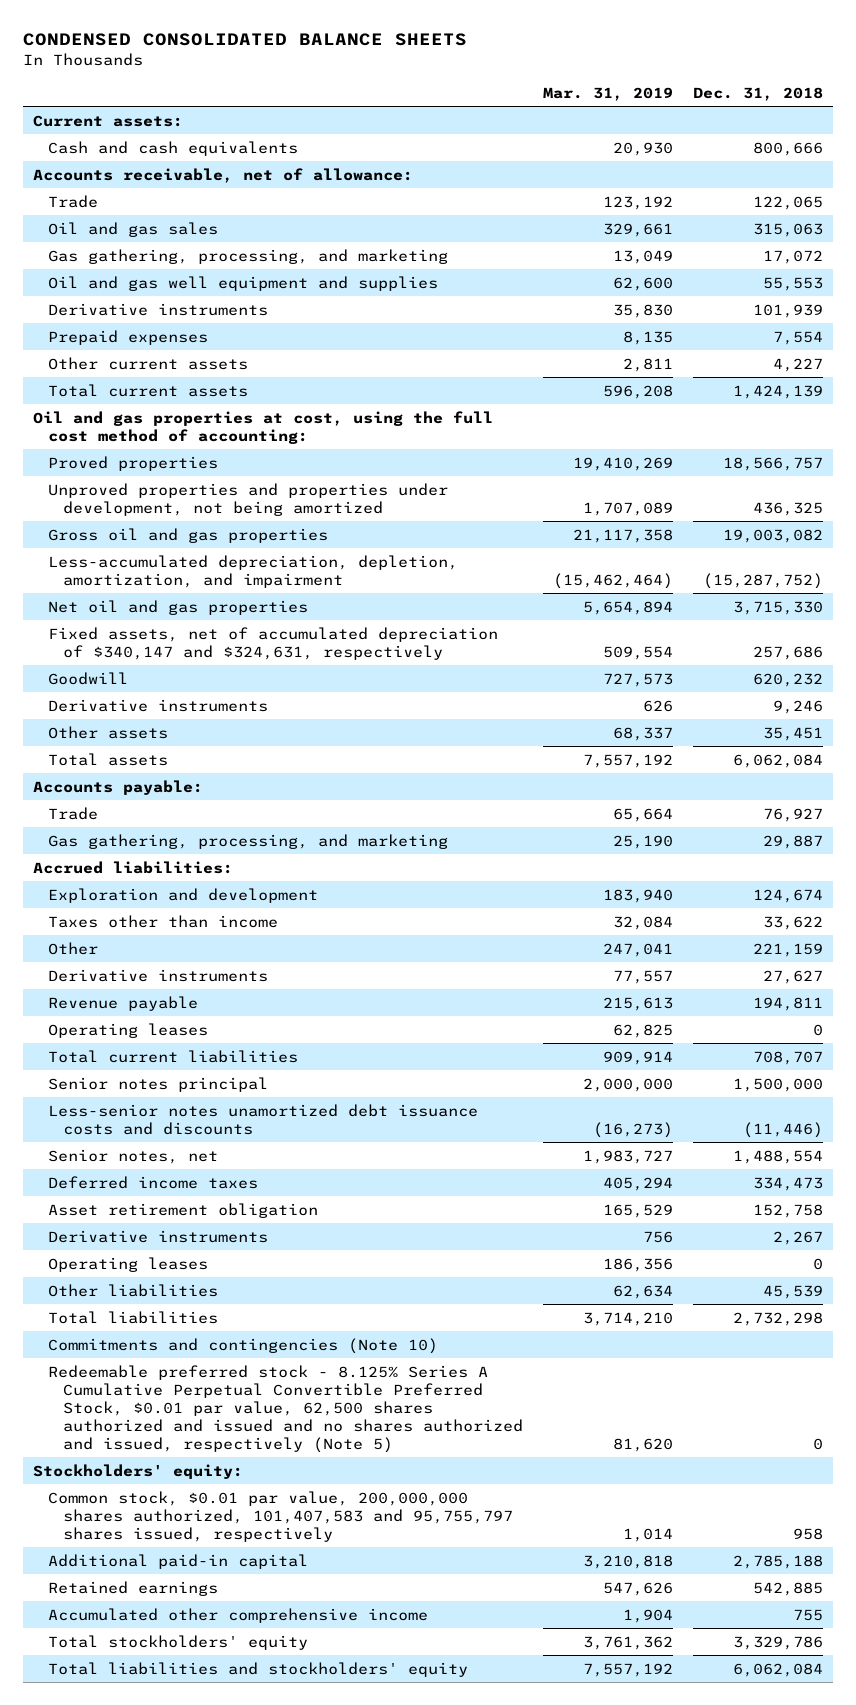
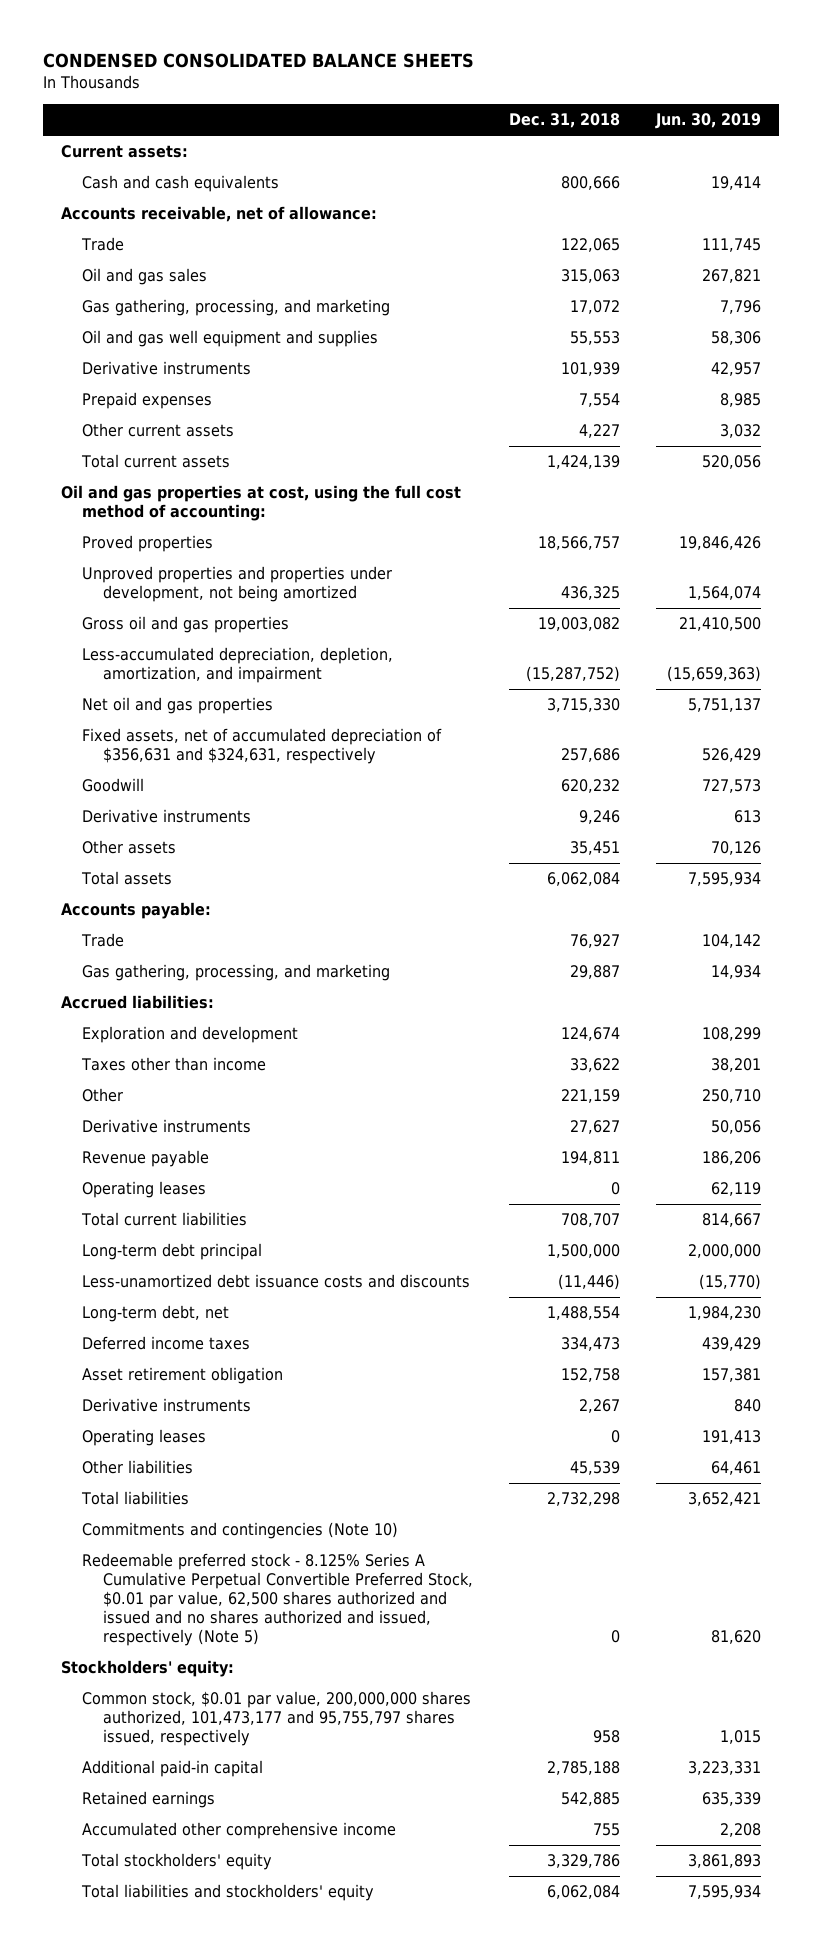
[542,87,673,102] Mar. 31, 2019 -> none
none -> [654,113,761,130] Jun. 30, 2019
[47,626,498,660] Fixed assets, net of accumulated depreciation of $340,147 and $324,631, respectively -> [81,728,442,765] Fixed assets, net of accumulated depreciation of $356,631 and $324,631, respectively
[47,1076,268,1092] Senior notes principal -> [81,1243,262,1261] Long-term debt principal
[47,1103,478,1135] Less-senior notes unamortized debt issuance costs and discounts -> [81,1274,470,1289] Less-unamortized debt issuance costs and discounts
[47,1148,218,1164] Senior notes, net -> [81,1305,229,1323] Long-term debt, net
[47,1490,513,1542] Common stock, $0.01 par value, 200,000,000 shares authorized, 101,407,583 and 95,755,797 shares issued, respectively -> [81,1691,471,1747] Common stock, $0.01 par value, 200,000,000 shares authorized, 101,473,177 and 95,755,797 shares issued, respectively

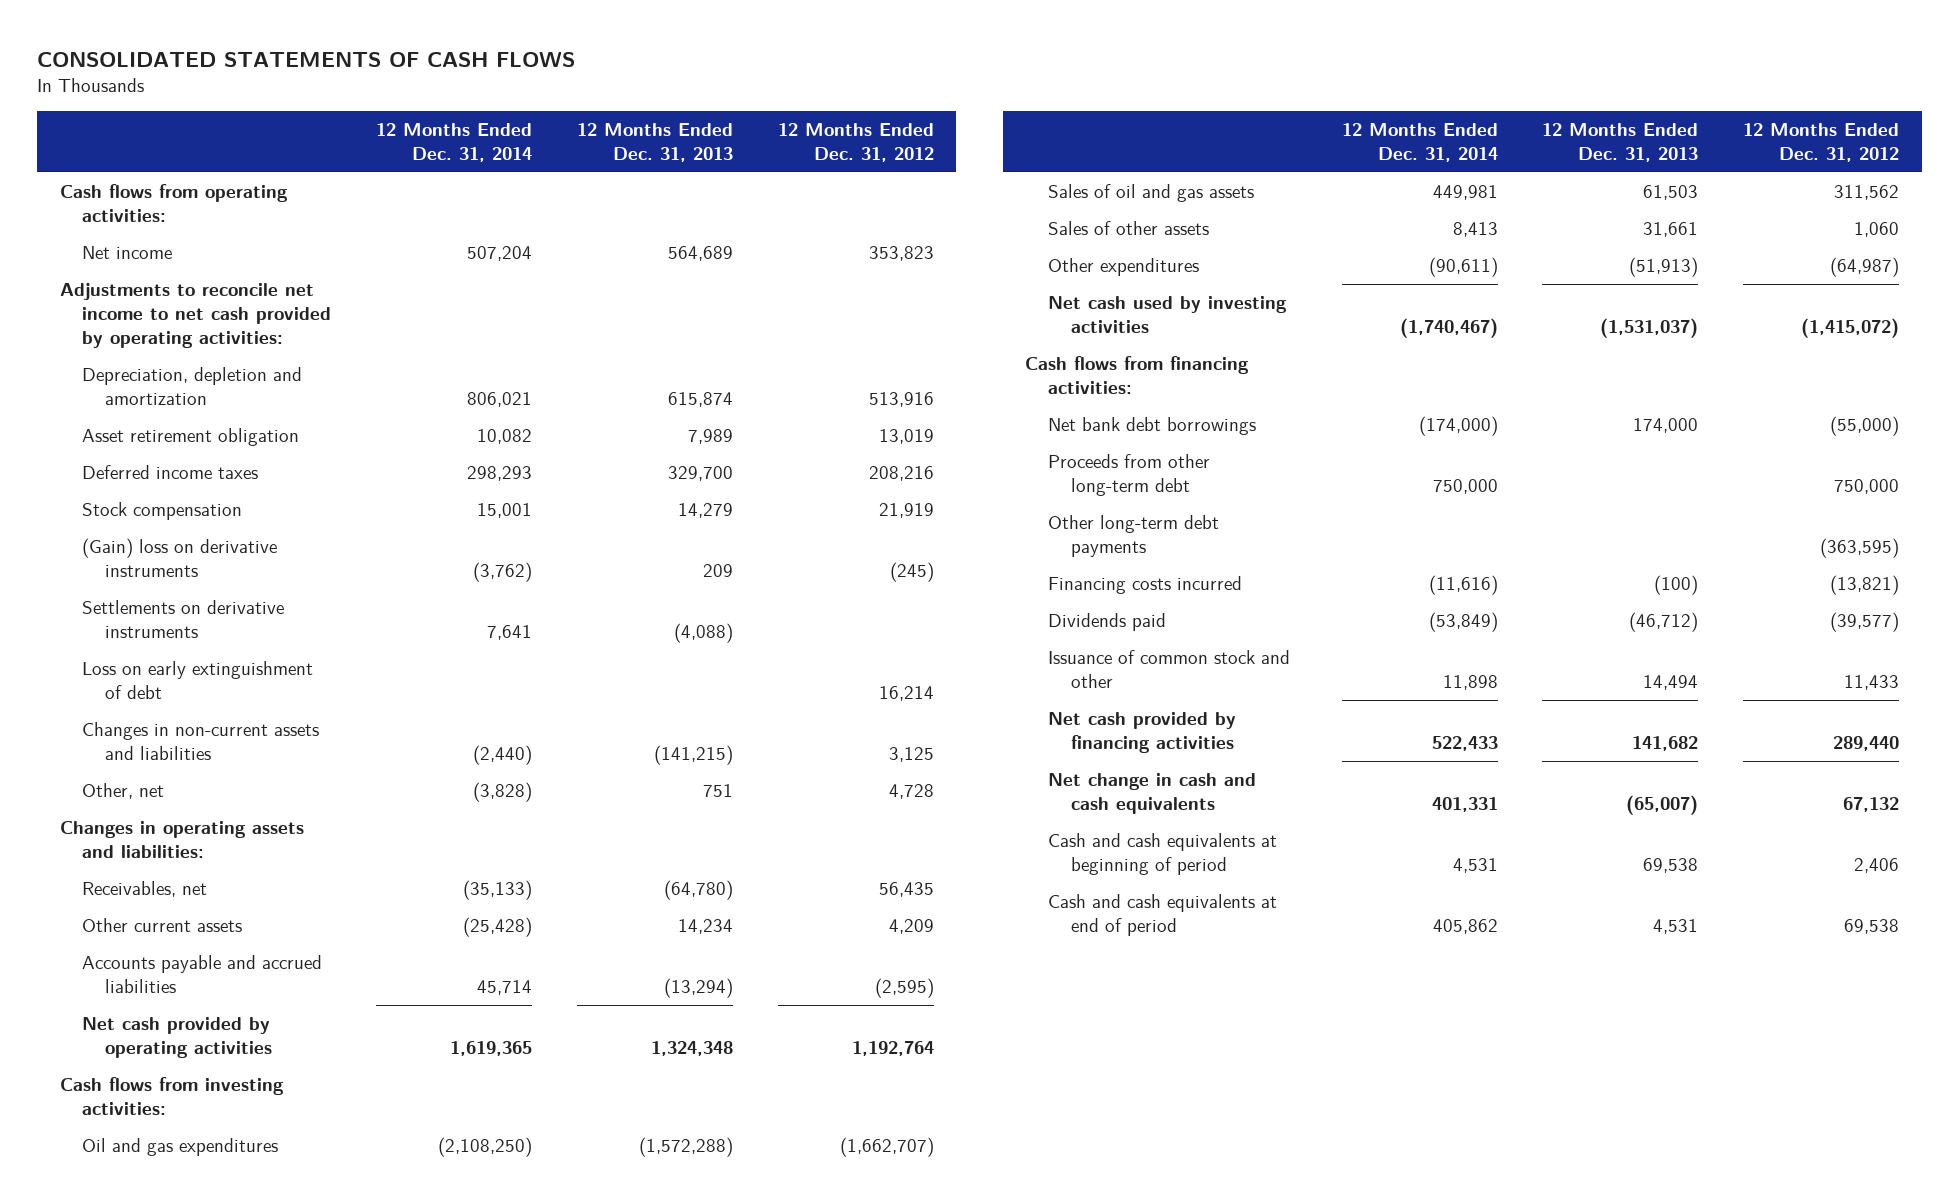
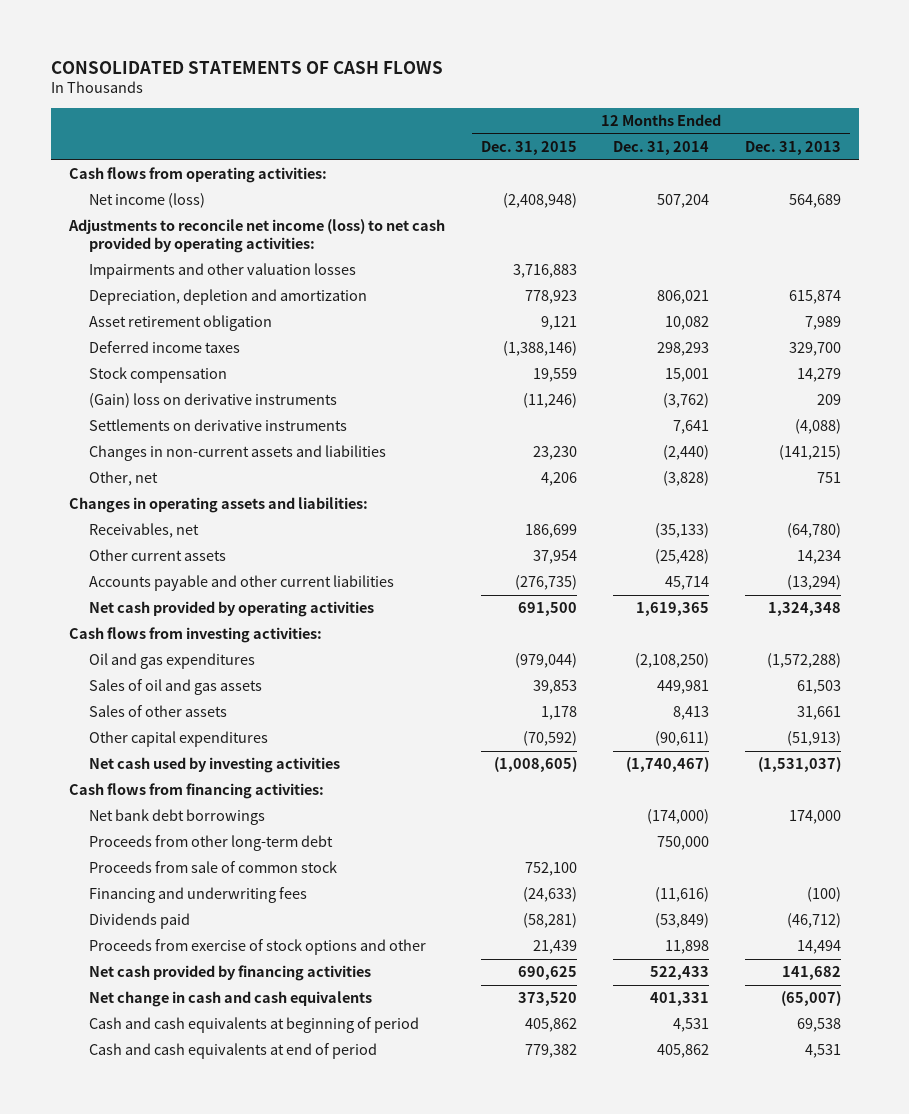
[777,122,934,162] 12 Months Ended Dec. 31, 2012 -> none
none -> [480,141,577,156] Dec. 31, 2015
[82,246,173,260] Net income -> [89,193,206,209] Net income (loss)
[59,283,332,349] Adjustments to reconcile net income to net cash provided by operating activities: -> [67,219,445,254] Adjustments to reconcile net income (loss) to net cash provided by operating activities:
none -> [89,263,357,280] Impairments and other valuation losses
[82,661,314,700] Loss on early extinguishment of debt -> none
[82,955,323,994] Accounts payable and accrued liabilities -> [89,575,395,592] Accounts payable and other current liabilities
[1047,258,1199,277] Other expenditures -> [89,731,269,748] Other capital expenditures
[1047,515,1219,558] Other long-term debt payments -> none
none -> [89,861,338,874] Proceeds from sale of common stock
[1047,576,1242,595] Financing costs incurred -> [89,887,308,904] Financing and underwriting fees
[1047,650,1290,689] Issuance of common stock and other -> [89,939,427,956] Proceeds from exercise of stock options and other

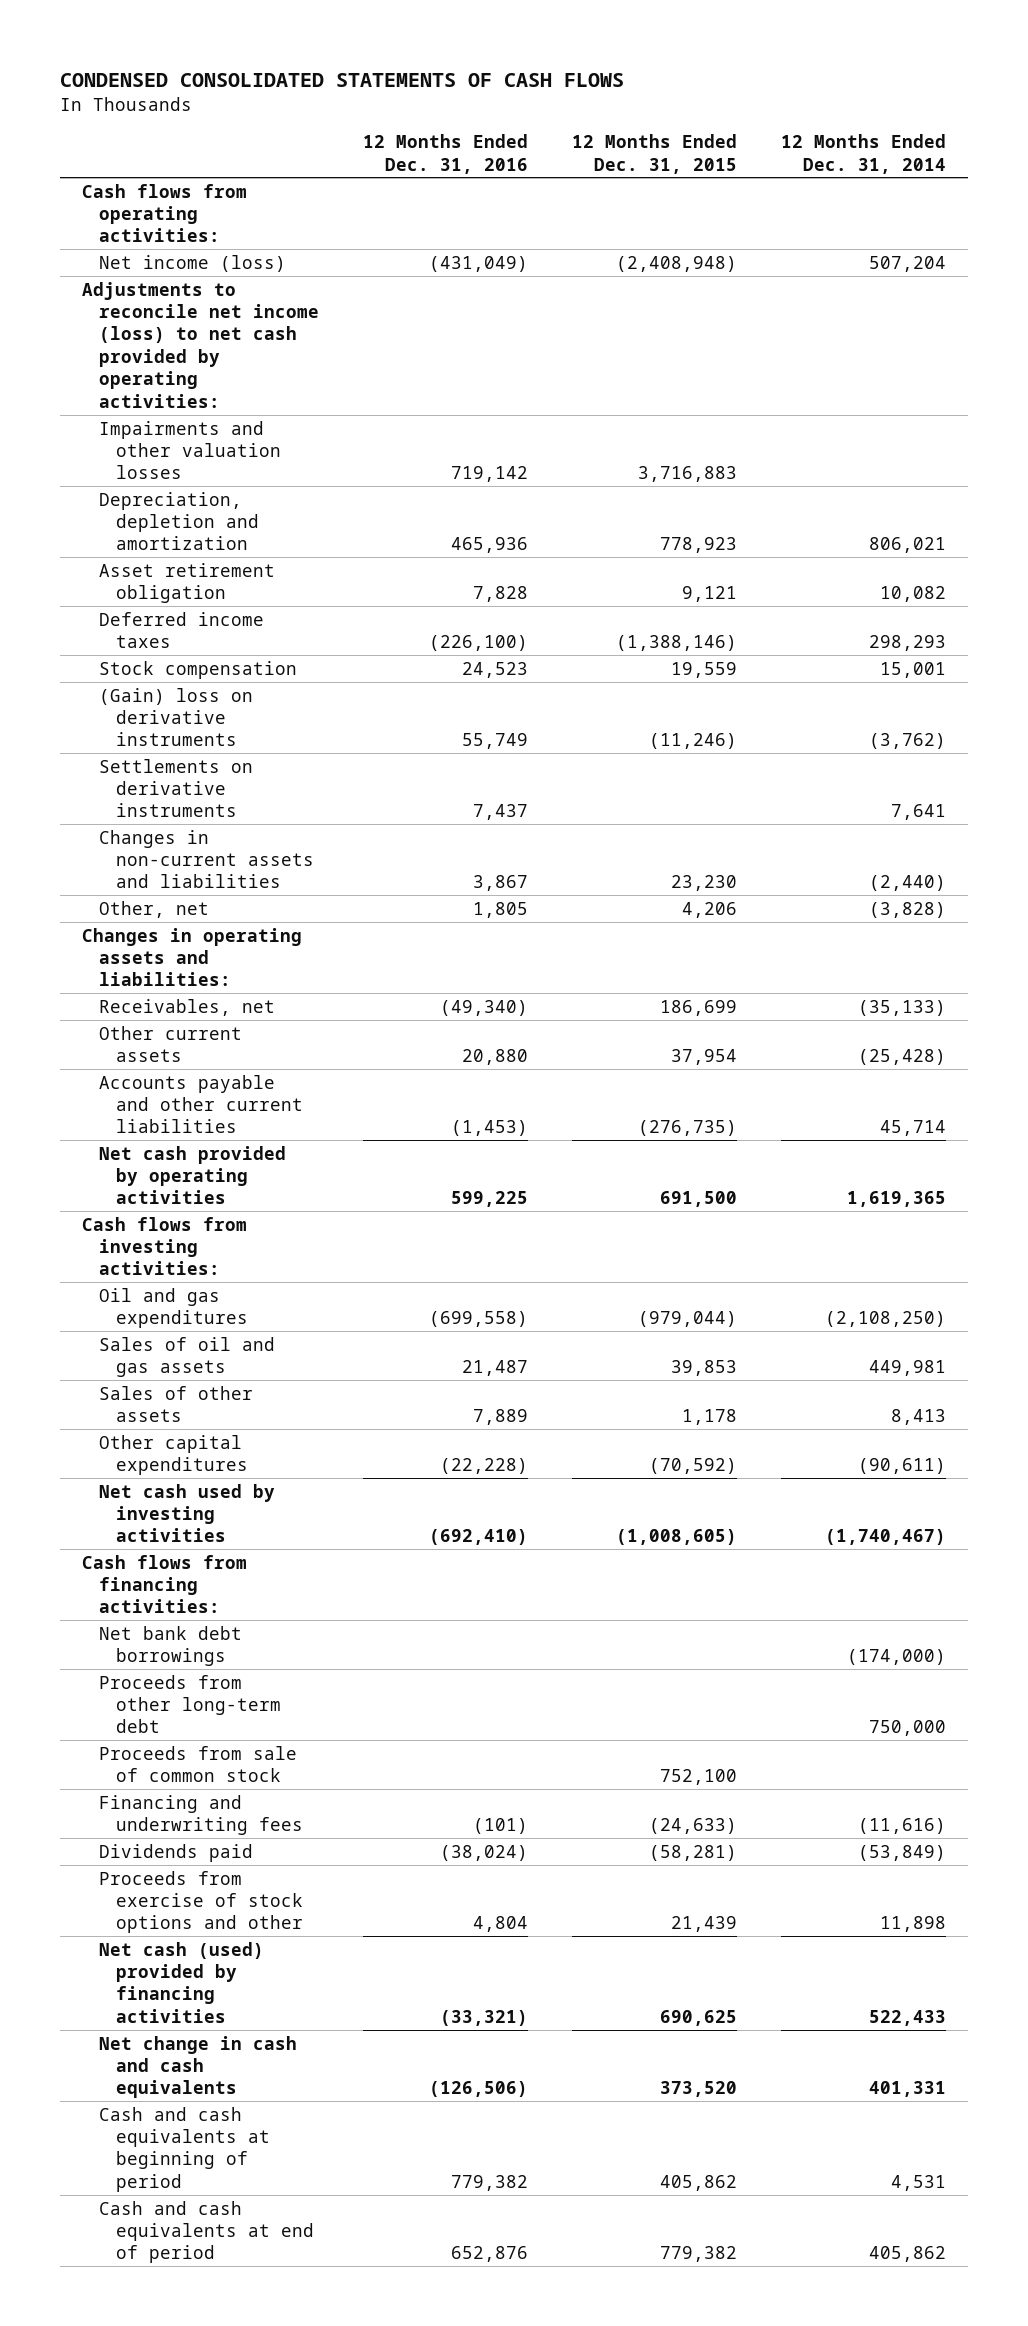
[50,60,443,74] CONSOLIDATED STATEMENTS OF CASH FLOWS -> [59,73,624,88] CONDENSED CONSOLIDATED STATEMENTS OF CASH FLOWS
[744,141,841,156] Dec. 31, 2013 -> none
none -> [363,134,529,174] 12 Months Ended Dec. 31, 2016
[89,965,372,982] Net cash provided by financing activities -> [99,1941,265,2023] Net cash (used) provided by financing activities

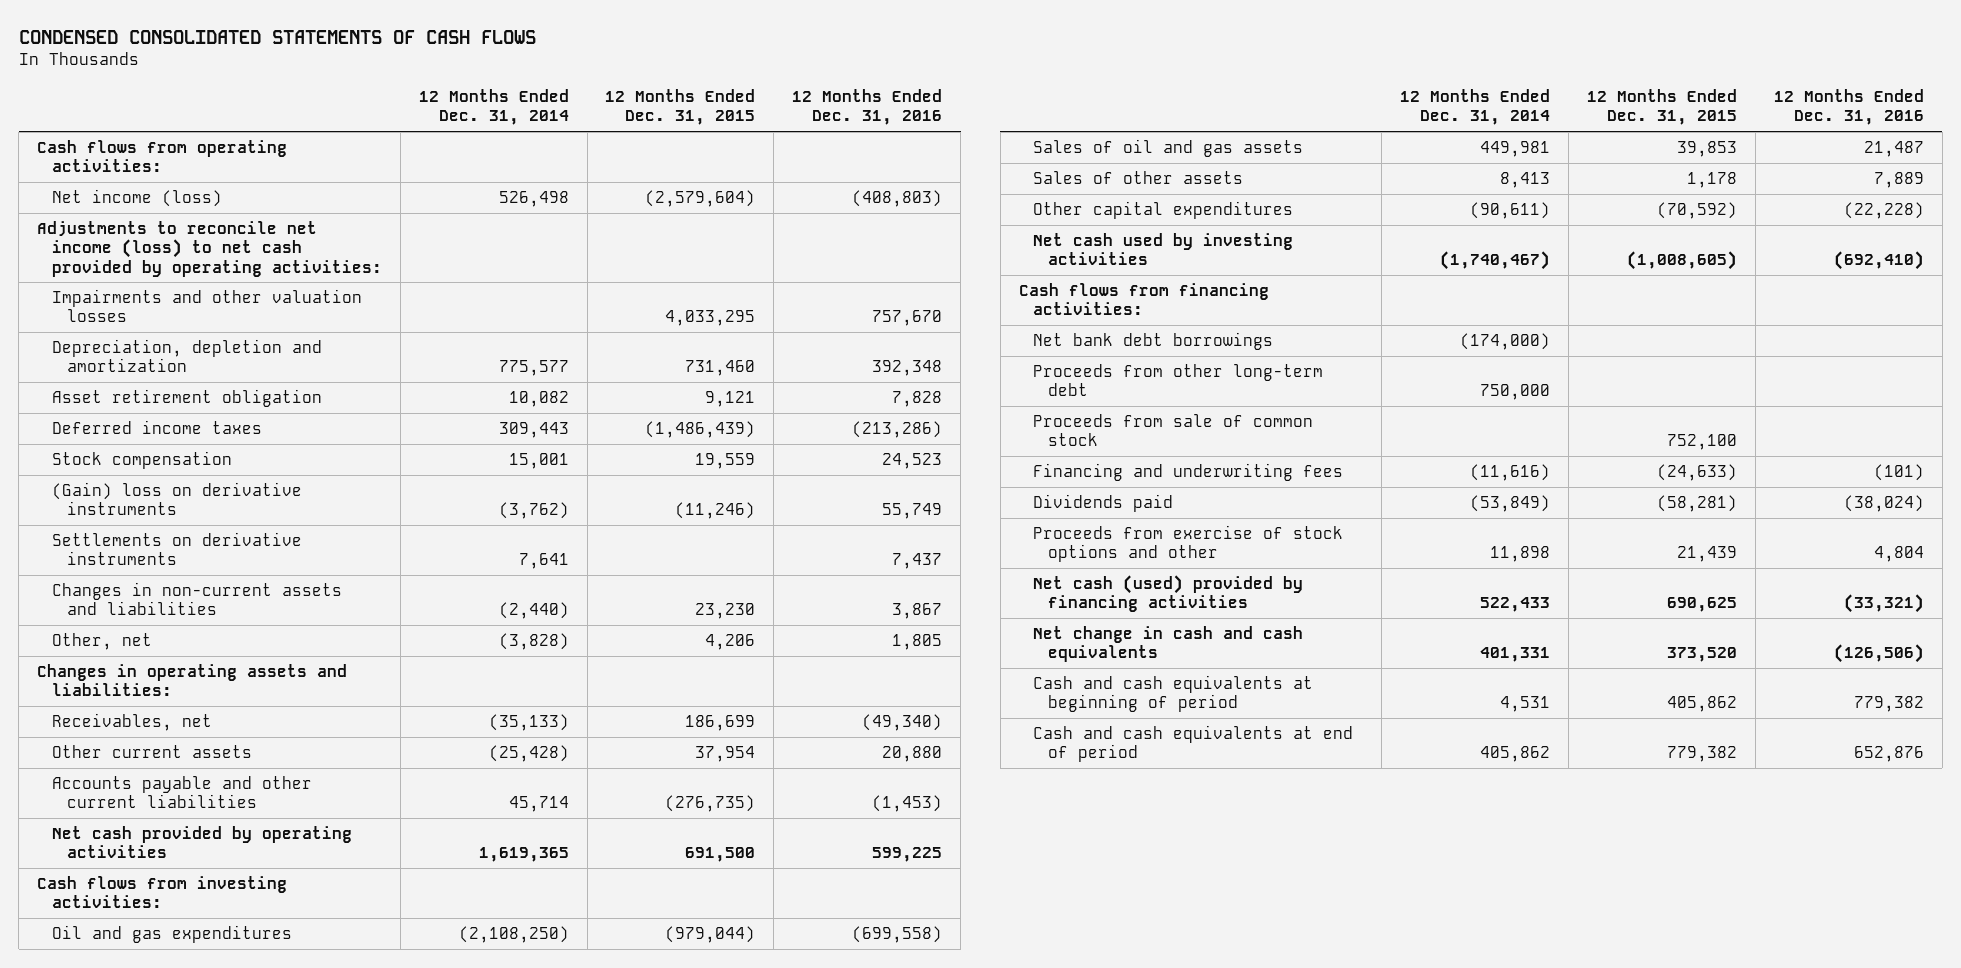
[429,255,529,272] (431,049) -> [852,189,943,207] (408,803)
[616,255,738,272] (2,408,948) -> [645,189,756,207] (2,579,604)
[869,255,947,272] 507,204 -> [498,190,569,207] 526,498
[451,466,529,483] 719,142 -> [872,310,943,327] 757,670
[638,466,738,483] 3,716,883 -> [665,310,756,327] 4,033,295
[451,537,529,554] 465,936 -> [872,360,943,377] 392,348
[660,537,738,554] 778,923 -> [685,360,756,377] 731,460
[869,537,947,554] 806,021 -> [498,360,569,377] 775,577
[429,635,529,652] (226,100) -> [852,420,943,438] (213,286)
[616,635,738,652] (1,388,146) -> [645,420,756,438] (1,486,439)
[869,635,947,652] 298,293 -> [498,421,569,438] 309,443

